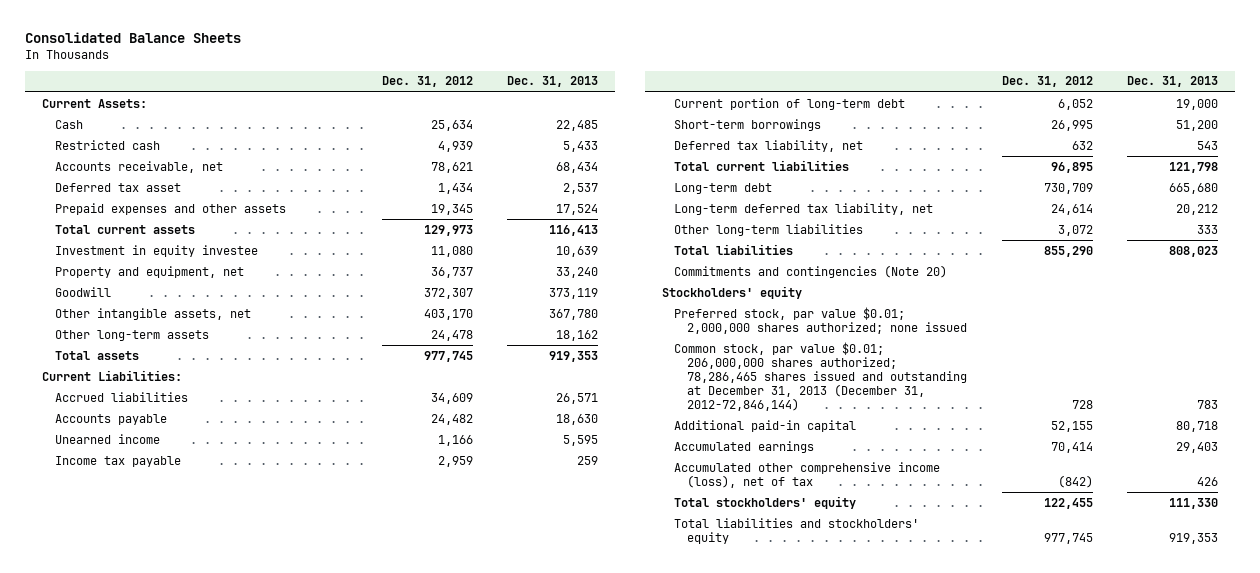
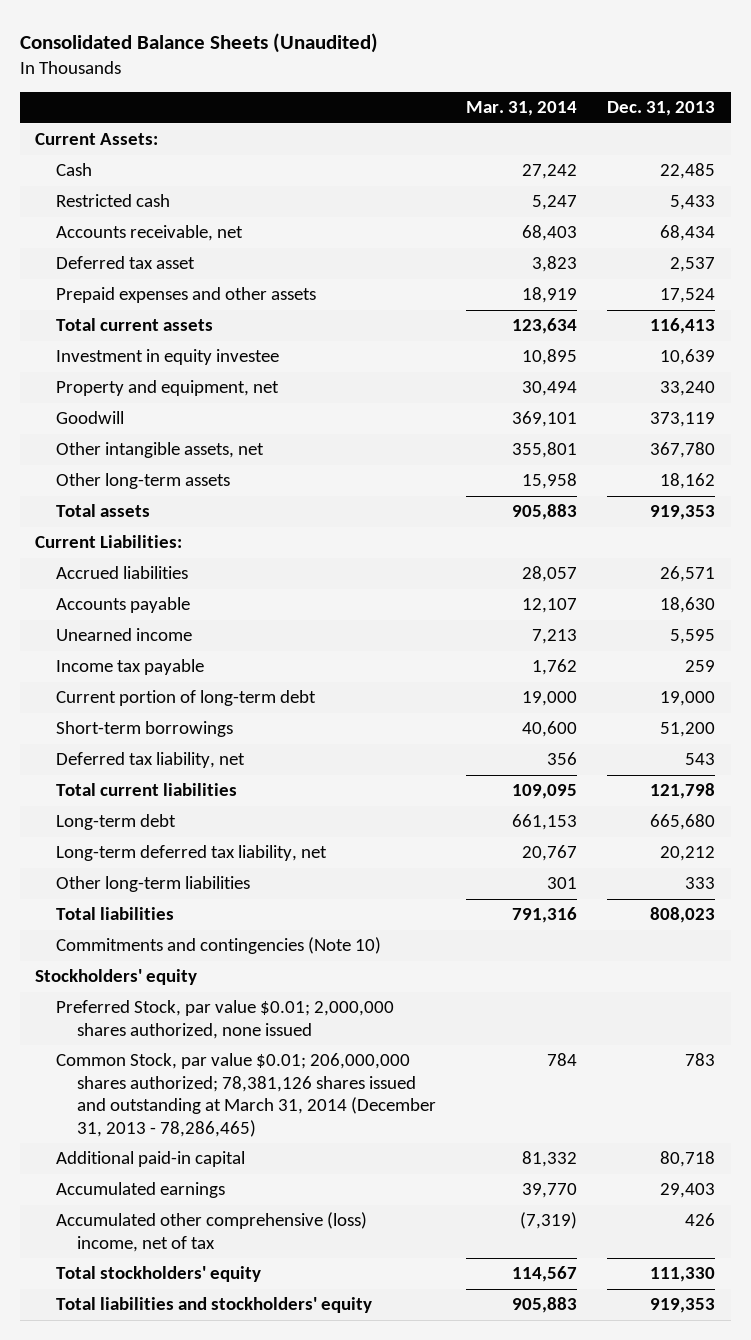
[24,32,241,44] Consolidated Balance Sheets -> [20,32,379,53] Consolidated Balance Sheets (Unaudited)
[381,76,473,88] Dec. 31, 2012 -> none
none -> [466,101,578,117] Mar. 31, 2014
[674,264,948,278] Commitments and contingencies (Note 20) -> [56,937,382,955] Commitments and contingencies (Note 10)
[674,306,968,334] Preferred stock, par value $0.01; 2,000,000 shares authorized; none issued -> [56,1000,395,1039] Preferred Stock, par value $0.01; 2,000,000 shares authorized, none issued
[674,341,968,412] Common stock, par value $0.01; 206,000,000 shares authorized; 78,286,465 shares issued and outstanding at December 31, 2013 (December 31, 2012-72,846,144) -> [56,1053,436,1137] Common Stock, par value $0.01; 206,000,000 shares authorized; 78,381,126 shares issued and outstanding at March 31, 2014 (December 31, 2013 - 78,286,465)
[674,461,941,488] Accumulated other comprehensive income (loss), net of tax -> [56,1212,368,1252] Accumulated other comprehensive (loss) income, net of tax

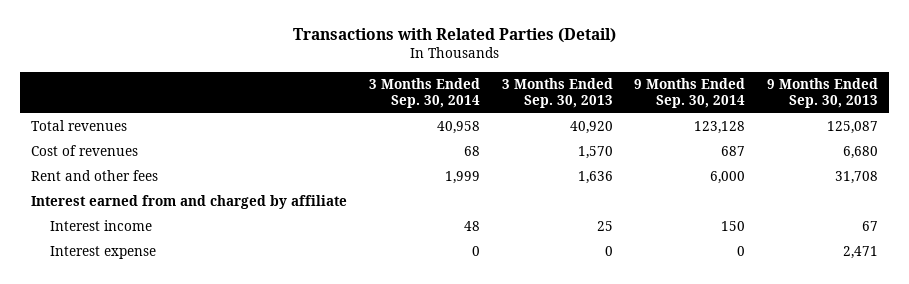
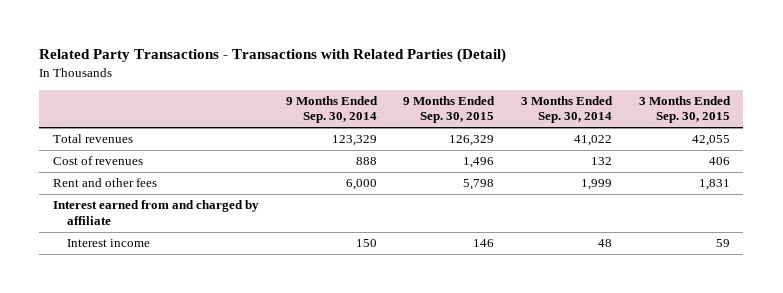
[292,28,616,44] Transactions with Related Parties (Detail) -> [39,48,507,64] Related Party Transactions - Transactions with Related Parties (Detail)
[501,78,613,109] 3 Months Ended Sep. 30, 2013 -> none
[767,78,879,109] 9 Months Ended Sep. 30, 2013 -> none
none -> [403,95,496,124] 9 Months Ended Sep. 30, 2015
none -> [639,95,732,124] 3 Months Ended Sep. 30, 2015
[436,121,480,135] 40,958 -> [574,135,613,147] 41,022
[694,121,746,135] 123,128 -> [331,135,377,147] 123,329
[463,146,480,157] 68 -> [591,157,613,166] 132
[721,146,746,157] 687 -> [355,157,377,166] 888
[50,246,157,260] Interest expense -> none

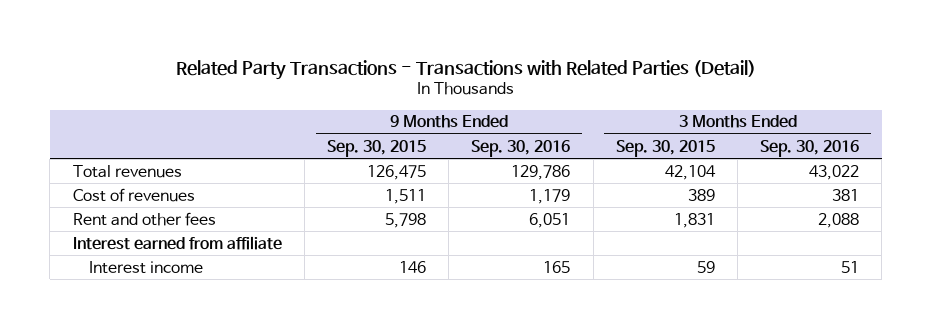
[285,95,378,124] 9 Months Ended Sep. 30, 2014 -> none
[521,95,614,124] 3 Months Ended Sep. 30, 2014 -> none
none -> [471,139,571,157] Sep. 30, 2016
none -> [760,139,860,157] Sep. 30, 2016
[449,135,495,147] 126,329 -> [367,164,427,180] 126,475
[692,135,731,147] 42,055 -> [664,164,716,180] 42,104
[463,157,495,169] 1,496 -> [385,188,427,204] 1,511
[709,157,731,166] 406 -> [687,188,715,201] 389
[52,200,259,225] Interest earned from and charged by affiliate -> [72,235,282,250] Interest earned from affiliate

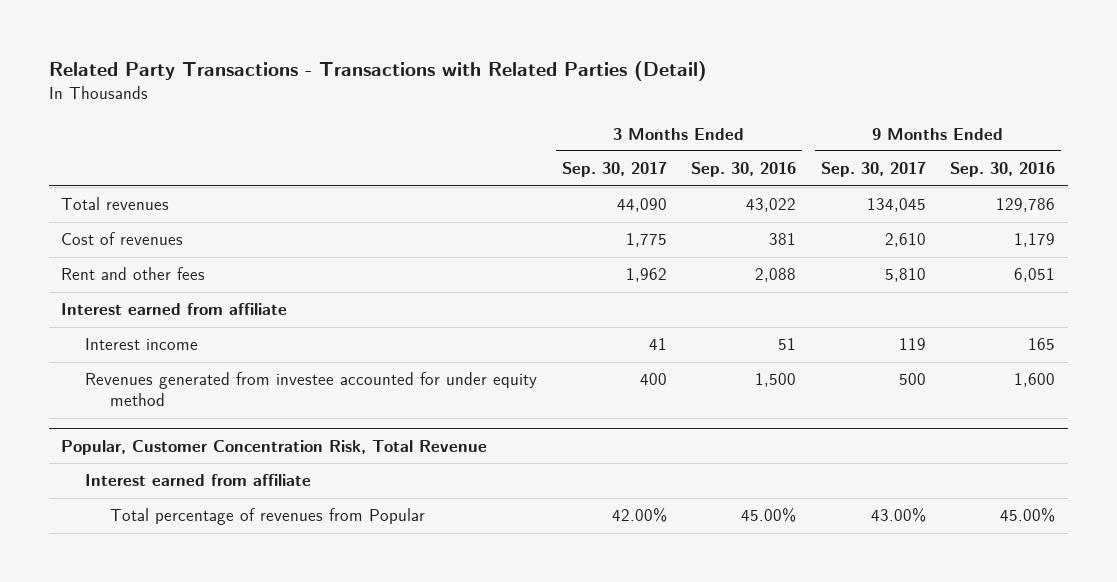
[327,139,427,157] Sep. 30, 2015 -> none
[615,139,715,157] Sep. 30, 2015 -> none
none -> [561,162,667,178] Sep. 30, 2017
none -> [820,162,926,178] Sep. 30, 2017
none -> [85,372,538,407] Revenues generated from investee accounted for under equity method
none -> [61,439,488,455] Popular, Customer Concentration Risk, Total Revenue
none -> [85,474,312,487] Interest earned from affiliate
none -> [109,508,425,526] Total percentage of revenues from Popular

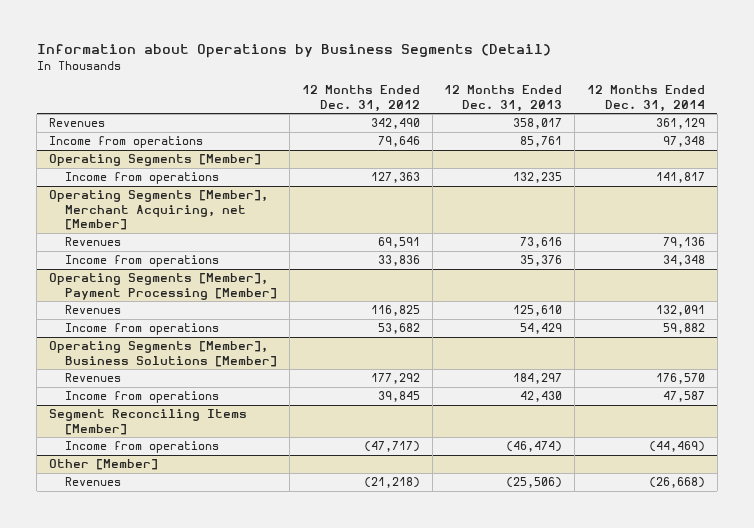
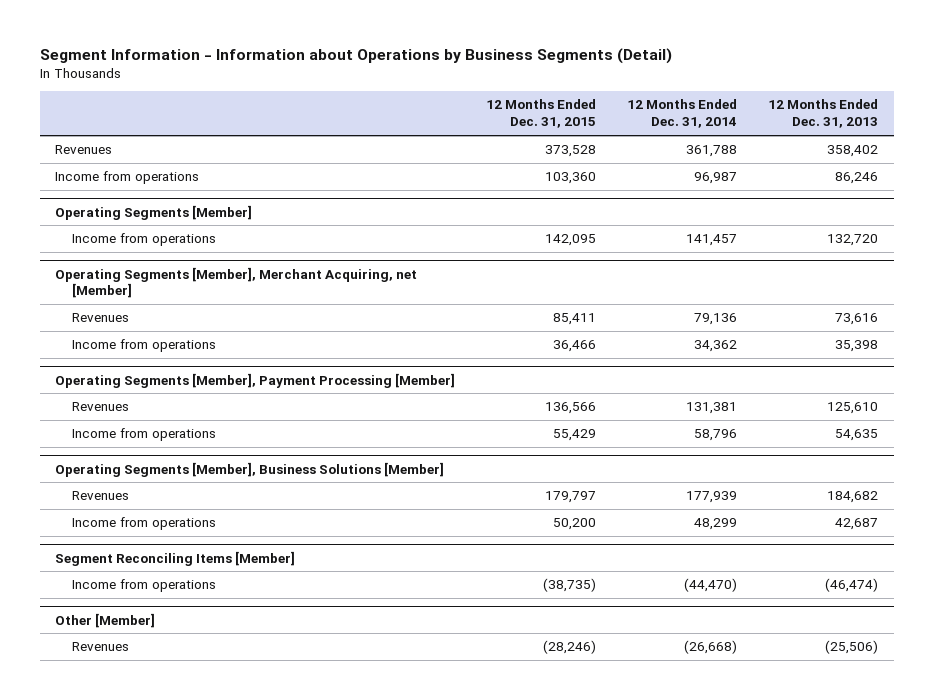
[36,44,551,59] Information about Operations by Business Segments (Detail) -> [39,48,672,65] Segment Information - Information about Operations by Business Segments (Detail)
[301,85,420,112] 12 Months Ended Dec. 31, 2012 -> none
none -> [486,99,597,129] 12 Months Ended Dec. 31, 2015
[513,118,563,130] 358,017 -> [827,145,879,158] 358,402
[656,118,706,130] 361,129 -> [686,145,738,158] 361,788
[520,136,563,148] 85,761 -> [835,172,879,185] 86,246
[663,136,706,148] 97,348 -> [694,172,738,185] 96,987
[513,172,563,184] 132,235 -> [827,234,879,247] 132,720
[656,172,706,184] 141,817 -> [686,234,738,247] 141,457
[520,255,563,267] 35,376 -> [835,340,879,353] 35,398
[663,255,706,267] 34,348 -> [694,340,738,353] 34,362
[656,305,706,317] 132,091 -> [686,402,738,415] 131,381
[520,323,563,335] 54,429 -> [835,429,879,442] 54,635
[663,323,706,335] 59,882 -> [694,429,738,442] 58,796
[513,373,563,385] 184,297 -> [827,491,879,504] 184,682
[656,373,706,385] 176,570 -> [686,491,738,504] 177,939
[520,391,563,403] 42,430 -> [835,518,879,531] 42,687
[663,391,706,403] 47,587 -> [694,518,738,531] 48,299
[649,441,706,453] (44,469) -> [684,578,738,593] (44,470)

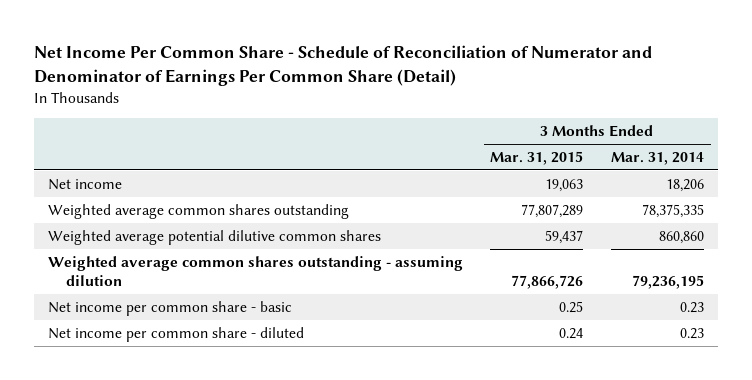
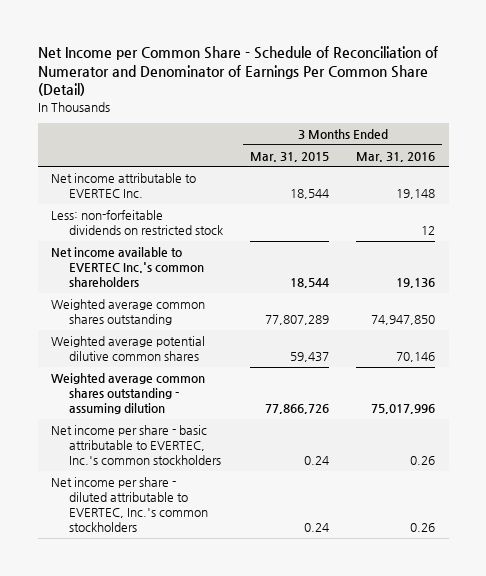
[34,45,653,87] Net Income Per Common Share - Schedule of Reconciliation of Numerator and Denominator of Earnings Per Common Share (Detail) -> [37,45,438,97] Net Income per Common Share - Schedule of Reconciliation of Numerator and Denominator of Earnings Per Common Share (Detail)
[610,151,704,165] Mar. 31, 2014 -> none
none -> [356,151,436,162] Mar. 31, 2016
[47,178,122,190] Net income -> [51,173,197,199] Net income attributable to EVERTEC Inc.
[545,178,584,192] 19,063 -> [290,189,330,200] 18,544
none -> [51,210,224,236] Less: non-forfeitable dividends on restricted stock
none -> [51,247,205,288] Net income available to EVERTEC Inc.'s common shareholders
[47,300,292,316] Net income per common share - basic -> [51,425,222,466] Net income per share - basic attributable to EVERTEC, Inc.'s common stockholders
[559,300,584,313] 0.25 -> [304,456,330,466] 0.24
[47,326,304,342] Net income per common share - diluted -> [51,477,209,533] Net income per share - diluted attributable to EVERTEC, Inc.'s common stockholders

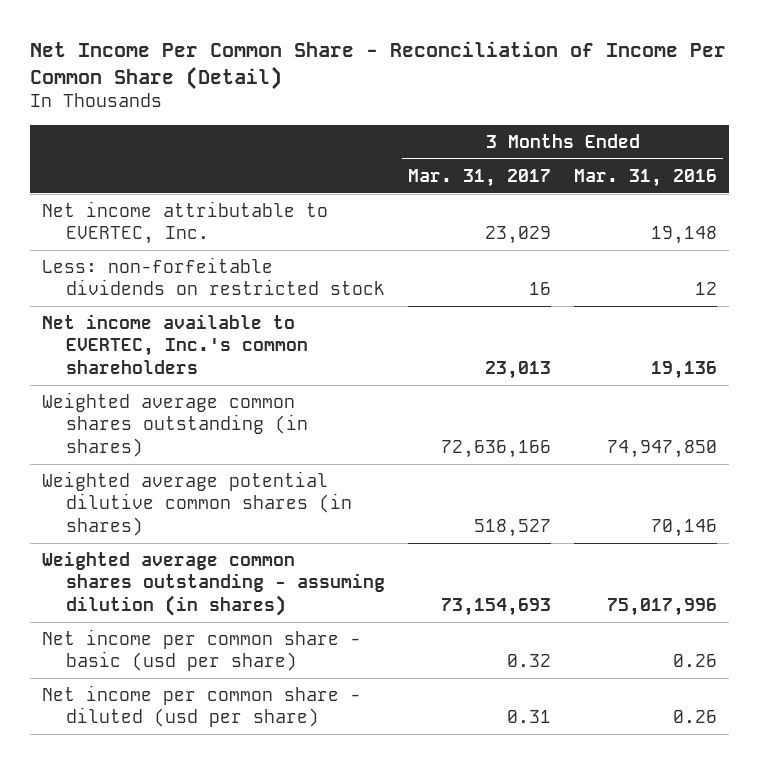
[37,45,438,97] Net Income per Common Share - Schedule of Reconciliation of Numerator and Denominator of Earnings Per Common Share (Detail) -> [30,41,727,90] Net Income Per Common Share - Reconciliation of Income Per Common Share (Detail)
[250,151,330,162] Mar. 31, 2015 -> none
none -> [408,168,552,187] Mar. 31, 2017
[51,173,197,199] Net income attributable to EVERTEC Inc. -> [41,201,328,245] Net income attributable to EVERTEC, Inc.
[51,247,205,288] Net income available to EVERTEC Inc.'s common shareholders -> [41,314,309,374] Net income available to EVERTEC, Inc.'s common shareholders
[51,299,206,326] Weighted average common shares outstanding -> [41,392,309,457] Weighted average common shares outstanding (in shares)
[51,336,206,362] Weighted average potential dilutive common shares -> [41,471,353,536] Weighted average potential dilutive common shares (in shares)
[51,373,206,415] Weighted average common shares outstanding - assuming dilution -> [41,551,386,616] Weighted average common shares outstanding - assuming dilution (in shares)
[51,425,222,466] Net income per share - basic attributable to EVERTEC, Inc.'s common stockholders -> [41,629,361,672] Net income per common share - basic (usd per share)
[51,477,209,533] Net income per share - diluted attributable to EVERTEC, Inc.'s common stockholders -> [41,685,361,728] Net income per common share - diluted (usd per share)

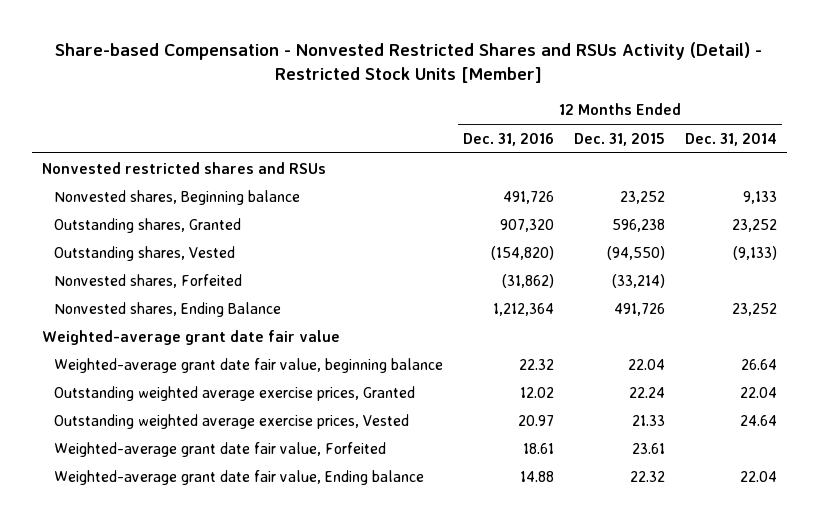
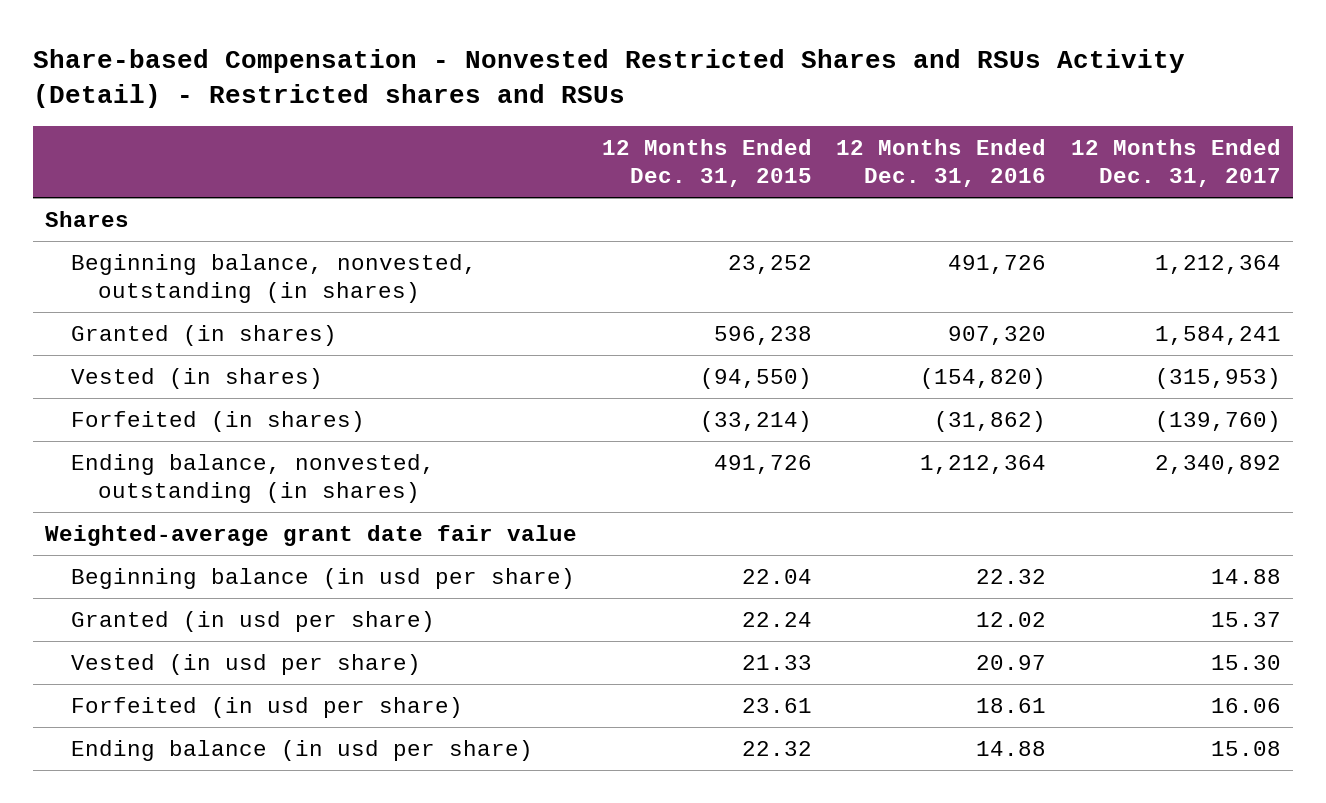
[55,41,763,84] Share-based Compensation - Nonvested Restricted Shares and RSUs Activity (Detail) - Restricted Stock Units [Member] -> [33,49,1186,109] Share-based Compensation - Nonvested Restricted Shares and RSUs Activity (Detail) - Restricted shares and RSUs
[685,132,778,146] Dec. 31, 2014 -> none
none -> [1070,139,1281,187] 12 Months Ended Dec. 31, 2017
[41,161,326,174] Nonvested restricted shares and RSUs -> [45,211,130,228] Shares
[54,189,301,205] Nonvested shares, Beginning balance -> [71,254,478,303] Beginning balance, nonvested, outstanding (in shares)
[54,217,242,233] Outstanding shares, Granted -> [71,325,338,347] Granted (in shares)
[54,245,236,261] Outstanding shares, Vested -> [71,368,324,390] Vested (in shares)
[54,273,243,288] Nonvested shares, Forfeited -> [71,411,366,433] Forfeited (in shares)
[54,301,282,317] Nonvested shares, Ending Balance -> [71,454,436,503] Ending balance, nonvested, outstanding (in shares)
[54,357,444,373] Weighted-average grant date fair value, beginning balance -> [71,568,576,590] Beginning balance (in usd per share)
[54,385,416,401] Outstanding weighted average exercise prices, Granted -> [71,611,436,633] Granted (in usd per share)
[54,413,410,429] Outstanding weighted average exercise prices, Vested -> [71,654,422,676] Vested (in usd per share)
[54,441,387,457] Weighted-average grant date fair value, Forfeited -> [71,697,464,719] Forfeited (in usd per share)
[54,469,425,485] Weighted-average grant date fair value, Ending balance -> [71,740,534,762] Ending balance (in usd per share)

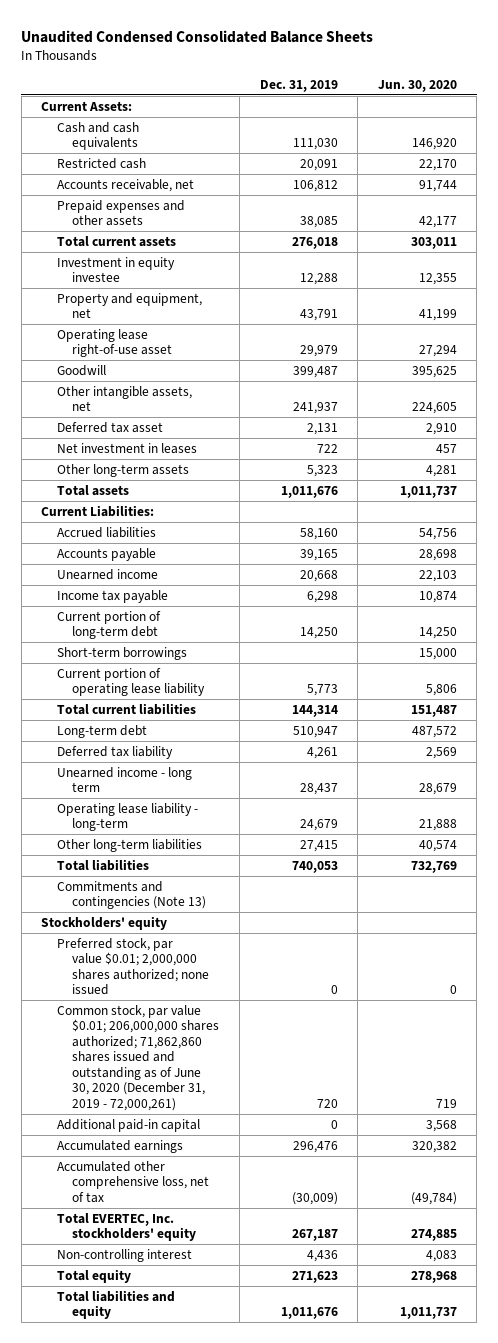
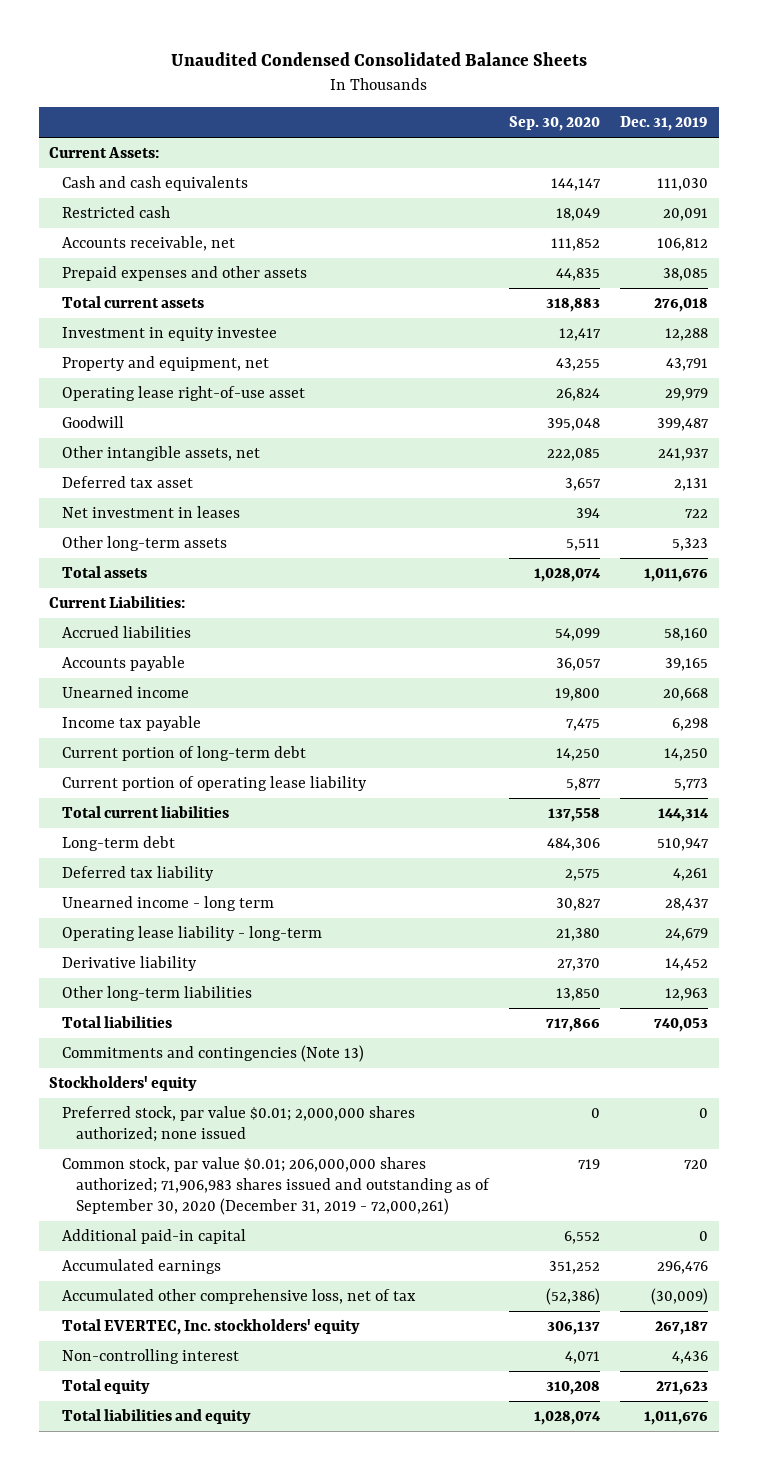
[377,79,457,92] Jun. 30, 2020 -> none
none -> [509,116,601,132] Sep. 30, 2020
[56,646,187,660] Short-term borrowings -> none
none -> [62,956,198,972] Derivative liability
[299,839,338,852] 27,415 -> [665,988,709,1002] 12,963
[56,1004,220,1111] Common stock, par value $0.01; 206,000,000 shares authorized; 71,862,860 shares issued and outstanding as of June 30, 2020 (December 31, 2019 - 72,000,261) -> [62,1157,491,1216] Common stock, par value $0.01; 206,000,000 shares authorized; 71,906,983 shares issued and outstanding as of September 30, 2020 (December 31, 2019 - 72,000,261)

